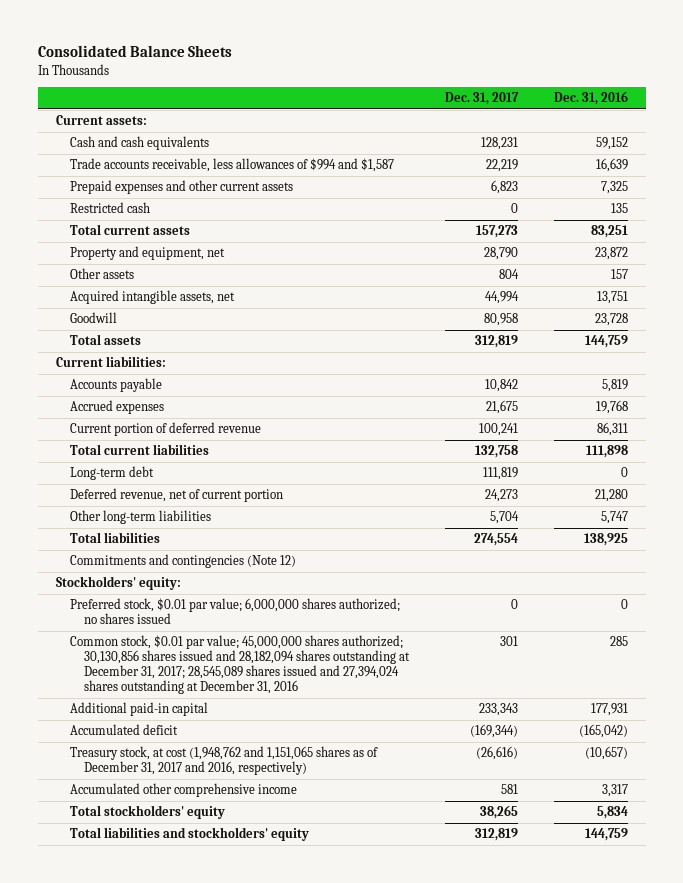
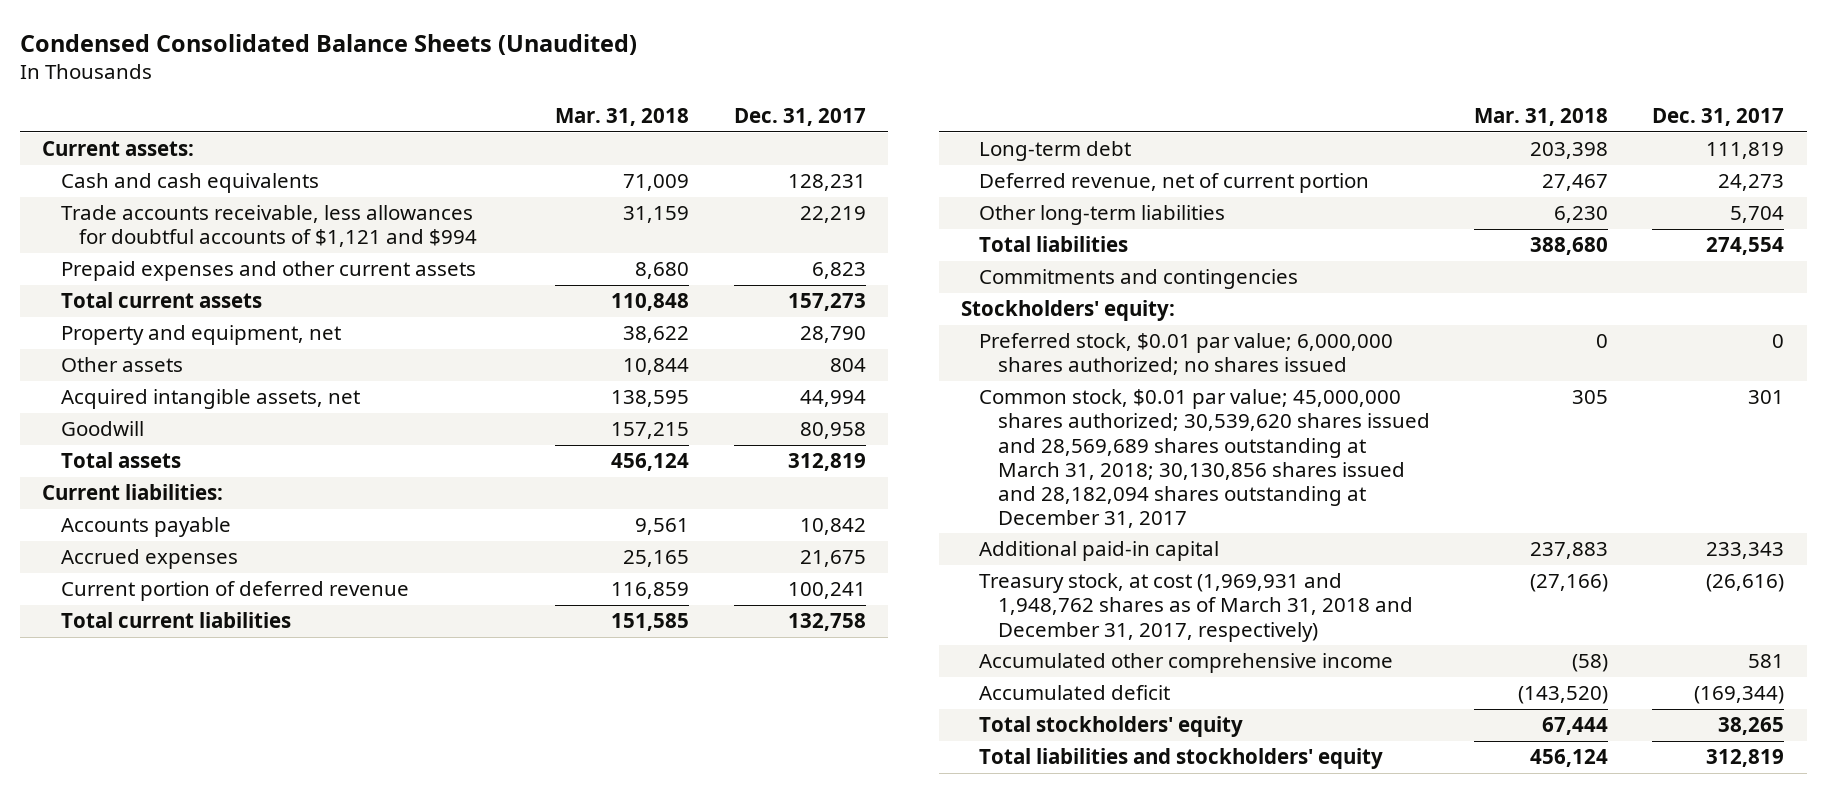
[37,45,232,58] Consolidated Balance Sheets -> [20,33,638,55] Condensed Consolidated Balance Sheets (Unaudited)
[553,91,628,106] Dec. 31, 2016 -> none
none -> [555,108,690,127] Mar. 31, 2018
[69,158,394,173] Trade accounts receivable, less allowances of $994 and $1,587 -> [60,205,478,248] Trade accounts receivable, less allowances for doubtful accounts of $1,121 and $994
[69,202,150,214] Restricted cash -> none
[69,554,296,569] Commitments and contingencies (Note 12) -> [979,269,1299,290] Commitments and contingencies
[69,635,411,695] Common stock, $0.01 par value; 45,000,000 shares authorized; 30,130,856 shares issued and 28,182,094 shares outstanding at December 31, 2017; 28,545,089 shares issued and 27,394,024 shares outstanding at December 31, 2016 -> [979,389,1430,528] Common stock, $0.01 par value; 45,000,000 shares authorized; 30,539,620 shares issued and 28,569,689 shares outstanding at March 31, 2018; 30,130,856 shares issued and 28,182,094 shares outstanding at December 31, 2017
[69,746,378,776] Treasury stock, at cost (1,948,762 and 1,151,065 shares as of December 31, 2017 and 2016, respectively) -> [979,573,1413,642] Treasury stock, at cost (1,969,931 and 1,948,762 shares as of March 31, 2018 and December 31, 2017, respectively)
[69,724,178,736] Accumulated deficit -> [979,685,1171,701] Accumulated deficit

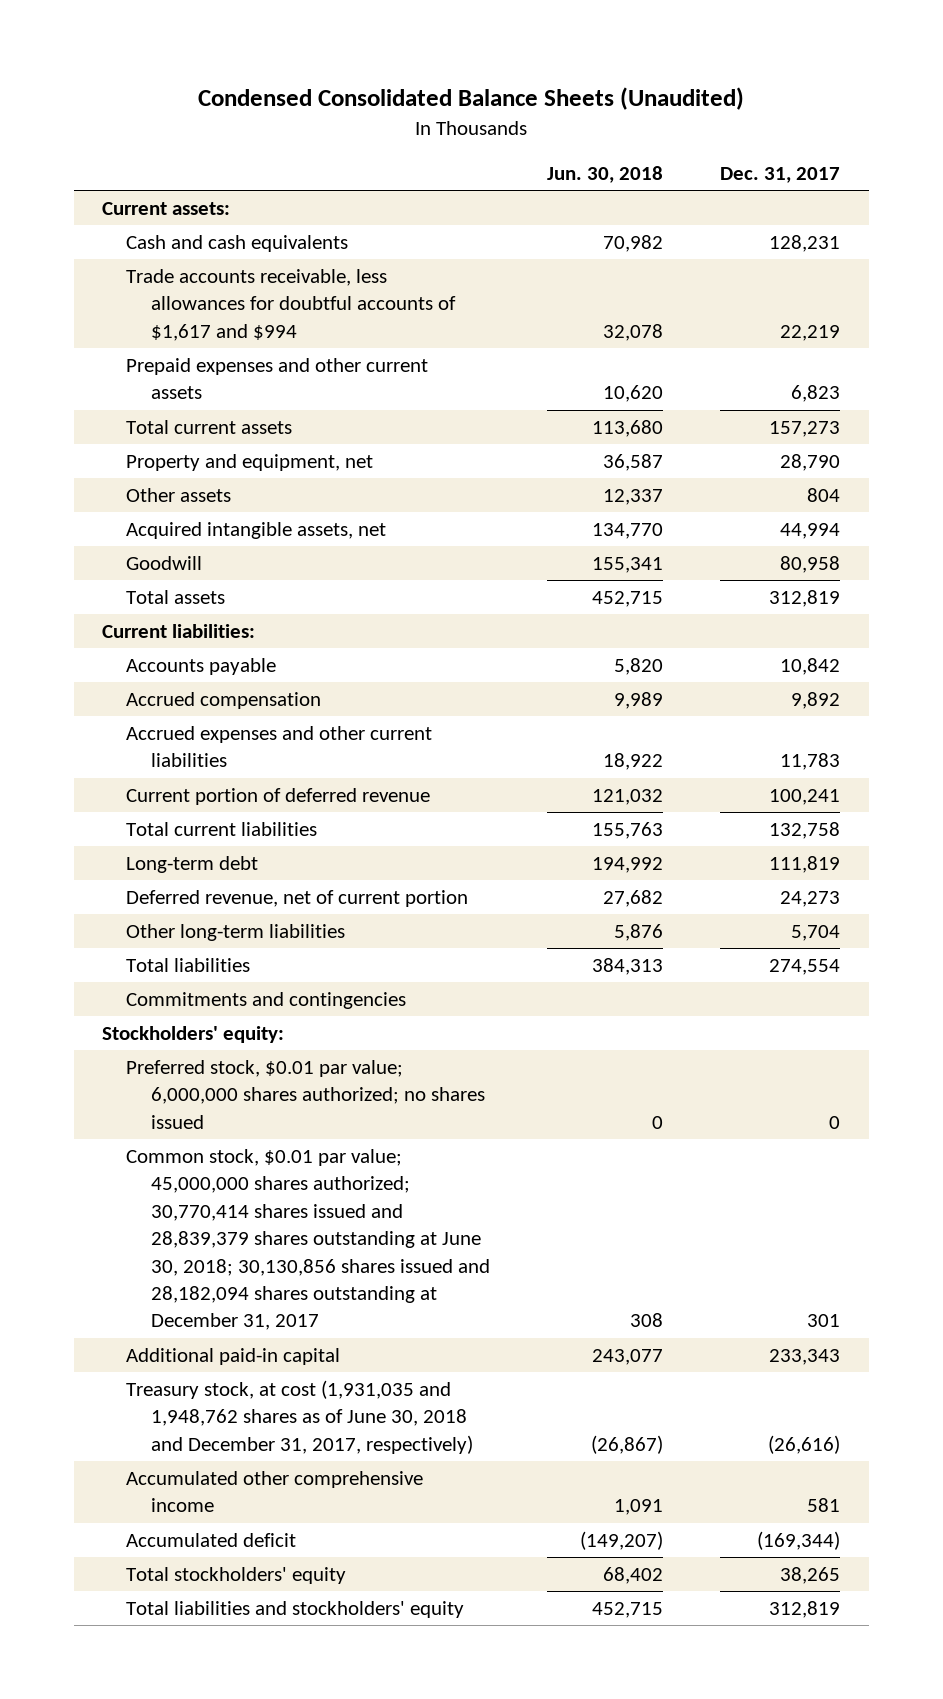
[555,108,690,127] Mar. 31, 2018 -> none
none -> [547,166,664,184] Jun. 30, 2018
[60,205,478,248] Trade accounts receivable, less allowances for doubtful accounts of $1,121 and $994 -> [126,269,456,341] Trade accounts receivable, less allowances for doubtful accounts of $1,617 and $994
[60,549,238,570] Accrued expenses -> none
none -> [126,692,322,710] Accrued compensation
none -> [126,726,433,768] Accrued expenses and other current liabilities
[979,389,1430,528] Common stock, $0.01 par value; 45,000,000 shares authorized; 30,539,620 shares issued and 28,569,689 shares outstanding at March 31, 2018; 30,130,856 shares issued and 28,182,094 shares outstanding at December 31, 2017 -> [126,1149,490,1331] Common stock, $0.01 par value; 45,000,000 shares authorized; 30,770,414 shares issued and 28,839,379 shares outstanding at June 30, 2018; 30,130,856 shares issued and 28,182,094 shares outstanding at December 31, 2017
[979,573,1413,642] Treasury stock, at cost (1,969,931 and 1,948,762 shares as of March 31, 2018 and December 31, 2017, respectively) -> [126,1380,473,1454] Treasury stock, at cost (1,931,035 and 1,948,762 shares as of June 30, 2018 and December 31, 2017, respectively)

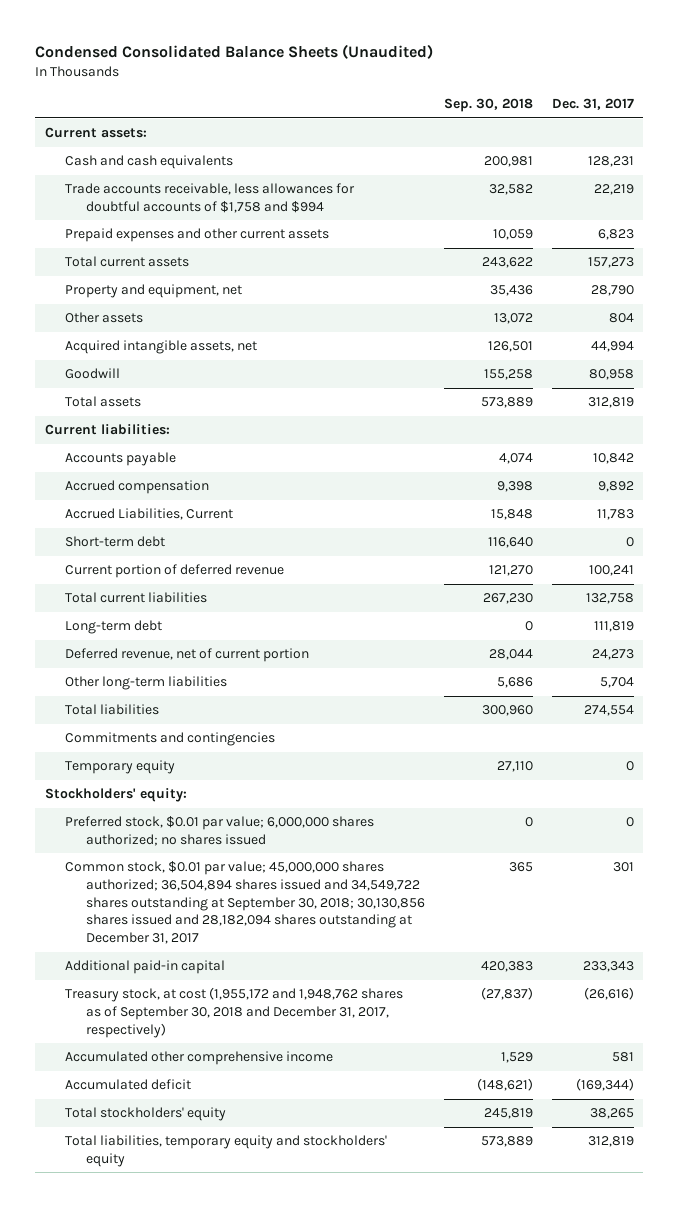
[547,166,664,184] Jun. 30, 2018 -> none
none -> [443,98,533,113] Sep. 30, 2018
[126,269,456,341] Trade accounts receivable, less allowances for doubtful accounts of $1,617 and $994 -> [65,183,356,213] Trade accounts receivable, less allowances for doubtful accounts of $1,758 and $994
[126,726,433,768] Accrued expenses and other current liabilities -> [65,508,234,521] Accrued Liabilities, Current
none -> [65,536,166,548] Short-term debt
none -> [65,760,176,775] Temporary equity
[126,1149,490,1331] Common stock, $0.01 par value; 45,000,000 shares authorized; 30,770,414 shares issued and 28,839,379 shares outstanding at June 30, 2018; 30,130,856 shares issued and 28,182,094 shares outstanding at December 31, 2017 -> [65,861,425,945] Common stock, $0.01 par value; 45,000,000 shares authorized; 36,504,894 shares issued and 34,549,722 shares outstanding at September 30, 2018; 30,130,856 shares issued and 28,182,094 shares outstanding at December 31, 2017
[126,1380,473,1454] Treasury stock, at cost (1,931,035 and 1,948,762 shares as of June 30, 2018 and December 31, 2017, respectively) -> [65,987,404,1038] Treasury stock, at cost (1,955,172 and 1,948,762 shares as of September 30, 2018 and December 31, 2017, respectively)
[126,1601,465,1619] Total liabilities and stockholders' equity -> [65,1135,388,1167] Total liabilities, temporary equity and stockholders' equity

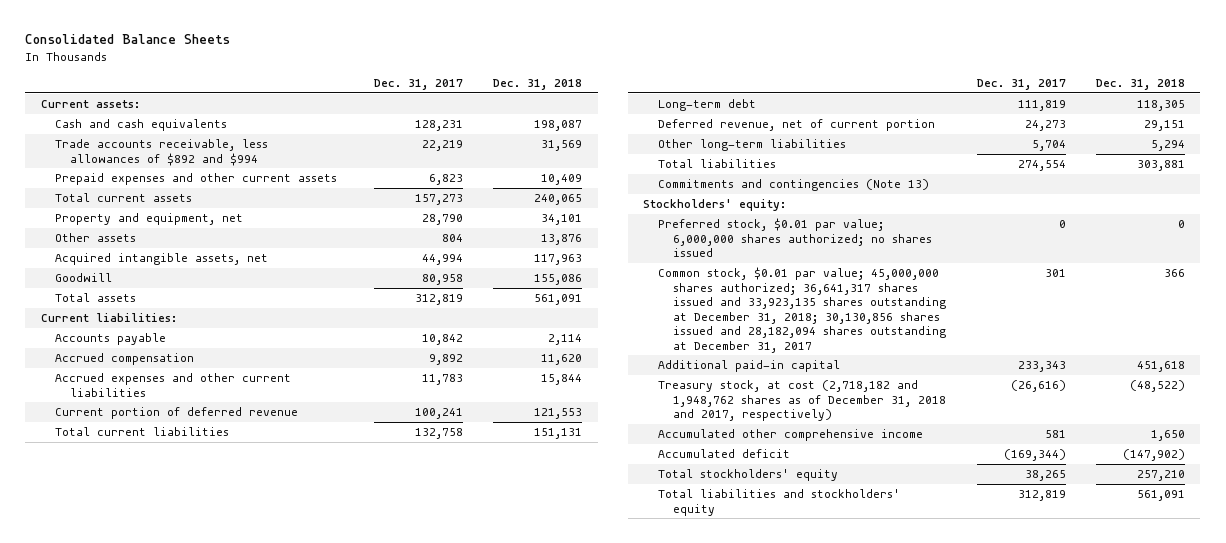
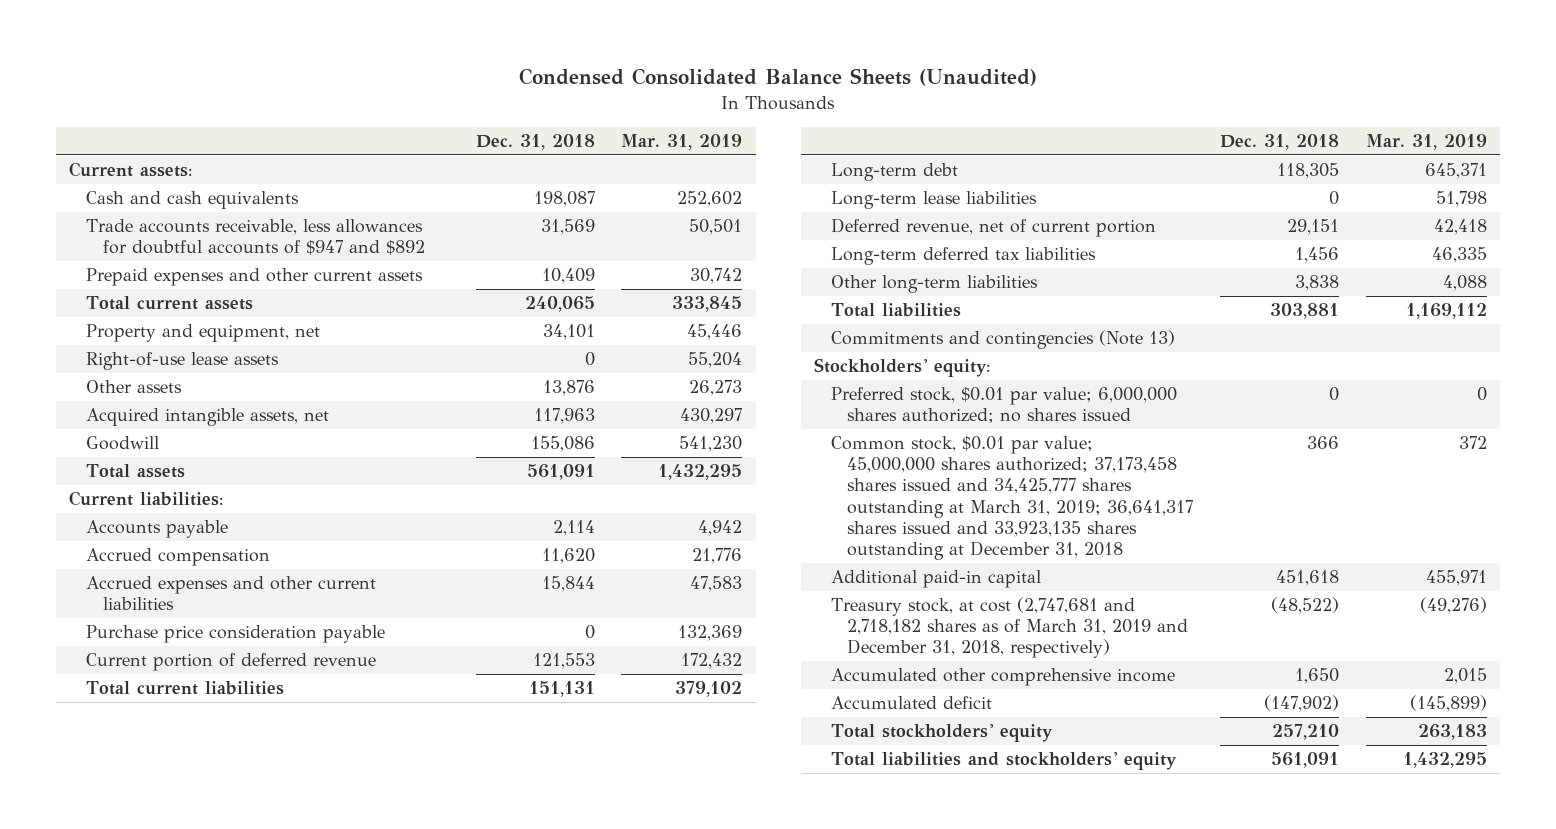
[25,34,231,45] Consolidated Balance Sheets -> [519,68,1038,87] Condensed Consolidated Balance Sheets (Unaudited)
[373,79,463,91] Dec. 31, 2017 -> none
none -> [621,133,743,150] Mar. 31, 2019
[55,139,269,166] Trade accounts receivable, less allowances of $892 and $994 -> [86,219,425,256] Trade accounts receivable, less allowances for doubtful accounts of $947 and $892
none -> [86,352,280,371] Right-of-use lease assets
none -> [86,625,386,644] Purchase price consideration payable
none -> [830,191,1037,210] Long-term lease liabilities
none -> [830,247,1096,266] Long-term deferred tax liabilities
[1151,140,1186,152] 5,294 -> [1295,275,1340,292] 3,838
[658,267,947,353] Common stock, $0.01 par value; 45,000,000 shares authorized; 36,641,317 shares issued and 33,923,135 shares outstanding at December 31, 2018; 30,130,856 shares issued and 28,182,094 shares outstanding at December 31, 2017 -> [830,436,1194,560] Common stock, $0.01 par value; 45,000,000 shares authorized; 37,173,458 shares issued and 34,425,777 shares outstanding at March 31, 2019; 36,641,317 shares issued and 33,923,135 shares outstanding at December 31, 2018
[658,380,947,422] Treasury stock, at cost (2,718,182 and 1,948,762 shares as of December 31, 2018 and 2017, respectively) -> [830,597,1189,659] Treasury stock, at cost (2,747,681 and 2,718,182 shares as of March 31, 2019 and December 31, 2018, respectively)

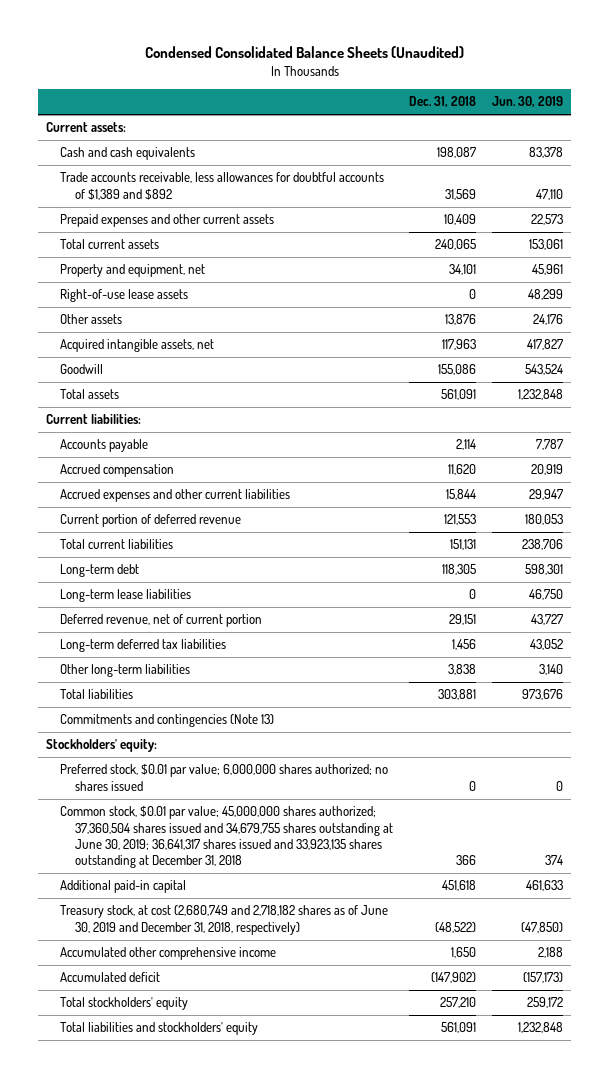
[621,133,743,150] Mar. 31, 2019 -> none
none -> [492,96,564,108] Jun. 30, 2019
[86,219,425,256] Trade accounts receivable, less allowances for doubtful accounts of $947 and $892 -> [60,172,385,200] Trade accounts receivable, less allowances for doubtful accounts of $1,389 and $892
[86,625,386,644] Purchase price consideration payable -> none
[830,436,1194,560] Common stock, $0.01 par value; 45,000,000 shares authorized; 37,173,458 shares issued and 34,425,777 shares outstanding at March 31, 2019; 36,641,317 shares issued and 33,923,135 shares outstanding at December 31, 2018 -> [60,806,393,869] Common stock, $0.01 par value; 45,000,000 shares authorized; 37,360,504 shares issued and 34,679,755 shares outstanding at June 30, 2019; 36,641,317 shares issued and 33,923,135 shares outstanding at December 31, 2018
[830,597,1189,659] Treasury stock, at cost (2,747,681 and 2,718,182 shares as of March 31, 2019 and December 31, 2018, respectively) -> [60,905,389,935] Treasury stock, at cost (2,680,749 and 2,718,182 shares as of June 30, 2019 and December 31, 2018, respectively)

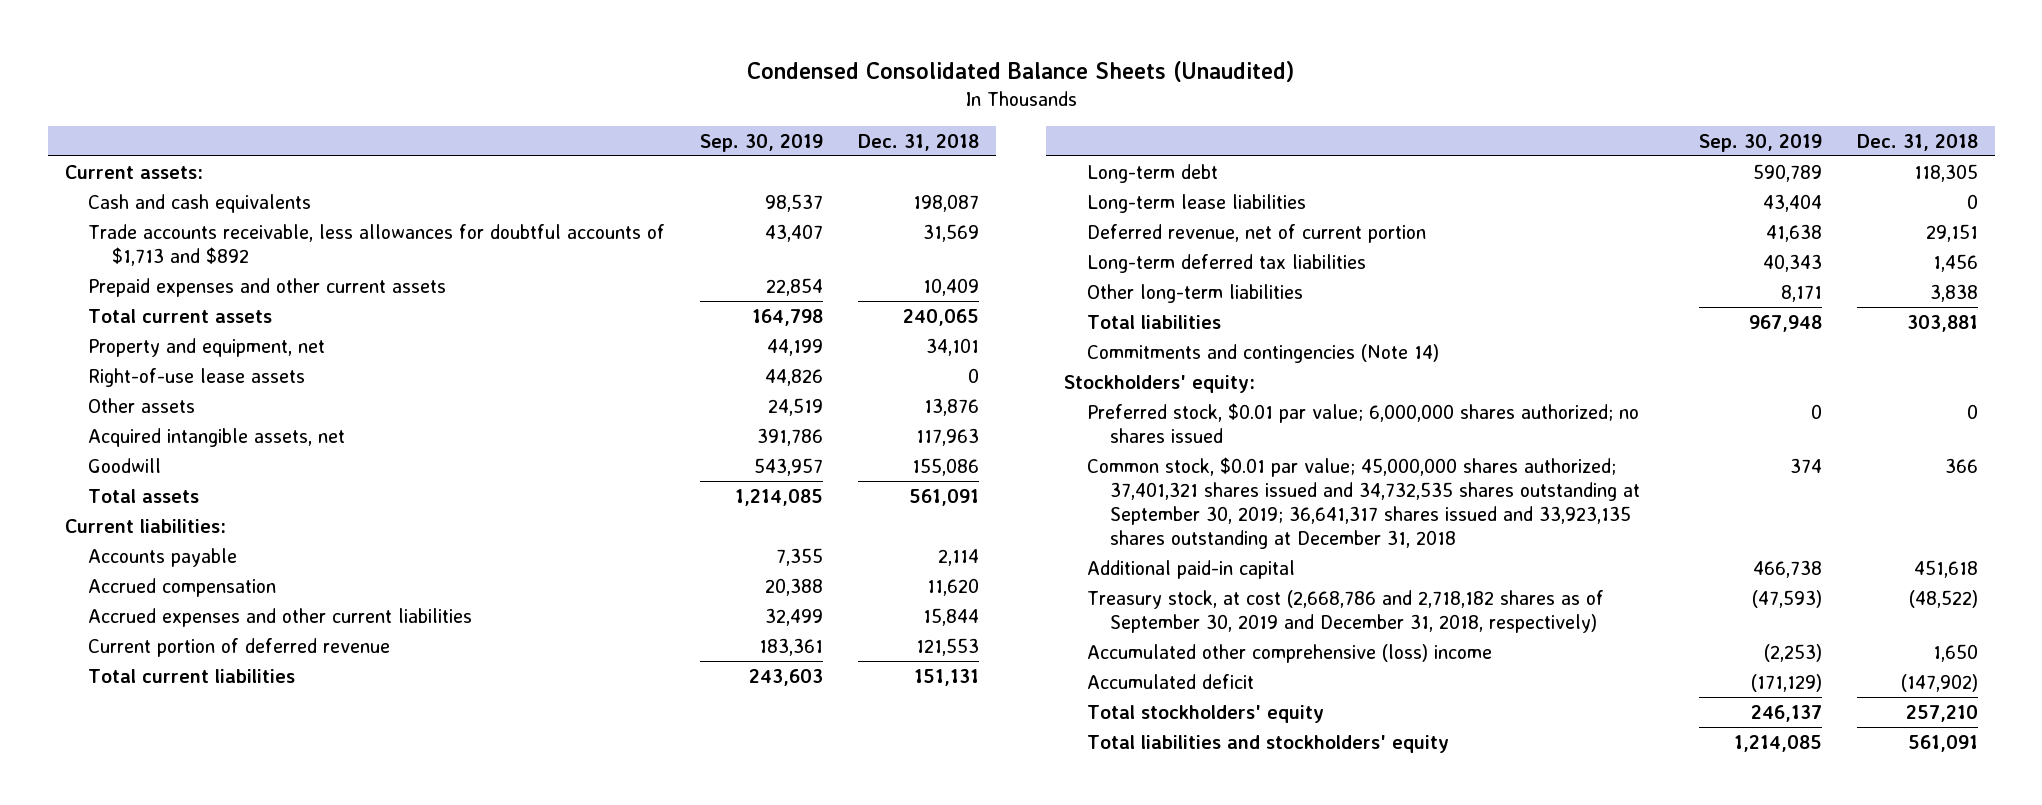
[492,96,564,108] Jun. 30, 2019 -> none
none -> [699,133,823,152] Sep. 30, 2019
[60,172,385,200] Trade accounts receivable, less allowances for doubtful accounts of $1,389 and $892 -> [88,223,666,266] Trade accounts receivable, less allowances for doubtful accounts of $1,713 and $892
[60,714,275,728] Commitments and contingencies (Note 13) -> [1087,343,1440,363] Commitments and contingencies (Note 14)
[60,806,393,869] Common stock, $0.01 par value; 45,000,000 shares authorized; 37,360,504 shares issued and 34,679,755 shares outstanding at June 30, 2019; 36,641,317 shares issued and 33,923,135 shares outstanding at December 31, 2018 -> [1087,456,1641,550] Common stock, $0.01 par value; 45,000,000 shares authorized; 37,401,321 shares issued and 34,732,535 shares outstanding at September 30, 2019; 36,641,317 shares issued and 33,923,135 shares outstanding at December 31, 2018
[60,905,389,935] Treasury stock, at cost (2,680,749 and 2,718,182 shares as of June 30, 2019 and December 31, 2018, respectively) -> [1087,589,1605,633] Treasury stock, at cost (2,668,786 and 2,718,182 shares as of September 30, 2019 and December 31, 2018, respectively)
[60,947,277,961] Accumulated other comprehensive income -> [1087,643,1493,663] Accumulated other comprehensive (loss) income

